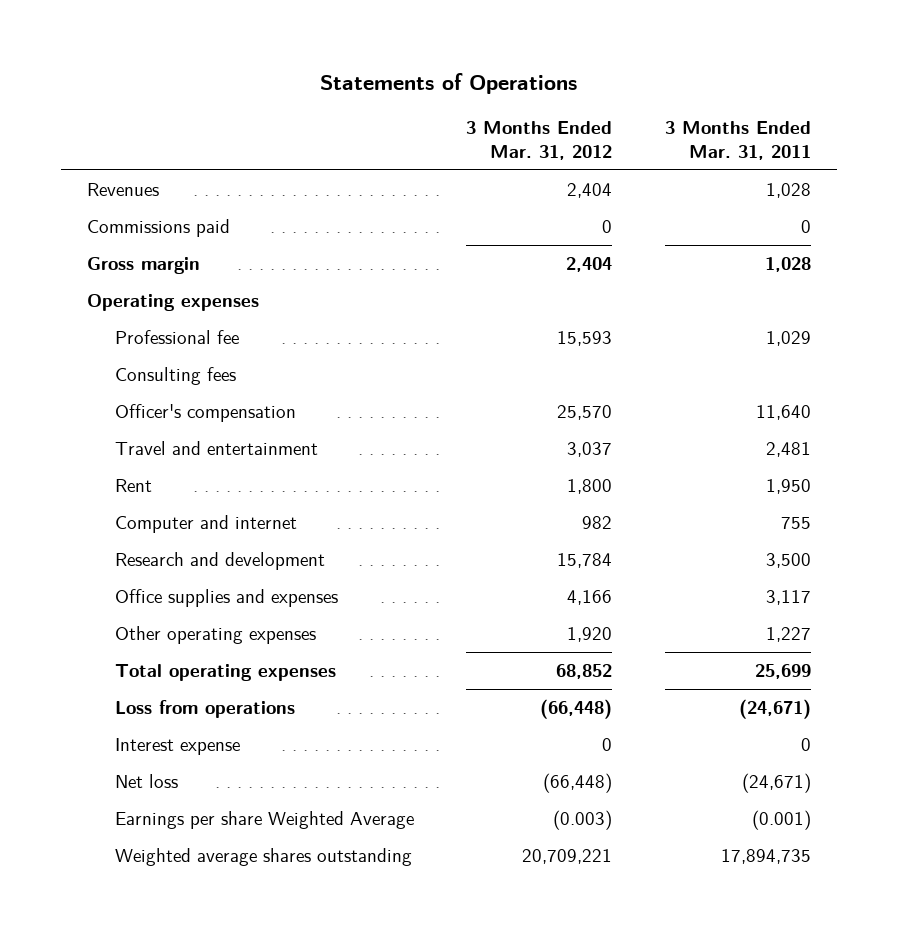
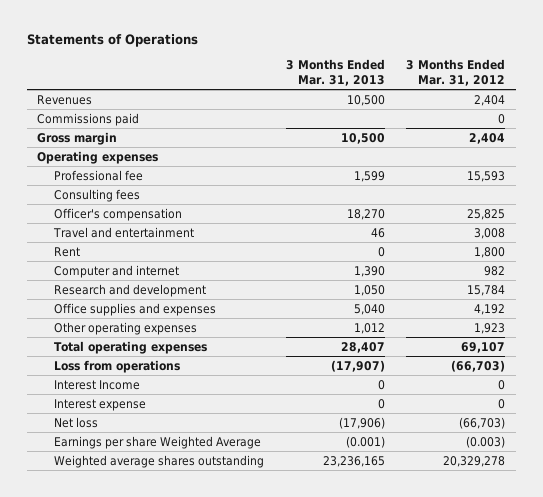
[664,121,811,160] 3 Months Ended Mar. 31, 2011 -> none
none -> [285,59,385,86] 3 Months Ended Mar. 31, 2013
[557,405,613,421] 25,570 -> [467,208,506,220] 25,825
[567,442,613,458] 3,037 -> [474,227,506,239] 3,008
[567,590,613,606] 4,166 -> [474,303,506,315] 4,192
[567,627,613,643] 1,920 -> [474,322,506,334] 1,923
[556,664,613,680] 68,852 -> [461,341,506,353] 69,107
[540,699,613,720] (66,448) -> [451,359,506,372] (66,703)
none -> [53,379,140,390] Interest Income
[543,773,613,794] (66,448) -> [459,416,506,429] (66,703)
[522,849,613,865] 20,709,221 -> [443,455,506,467] 20,329,278

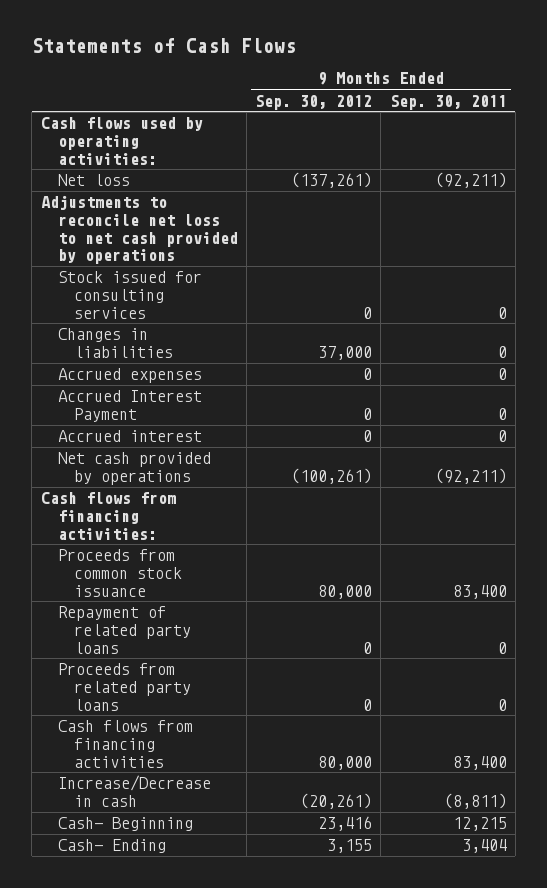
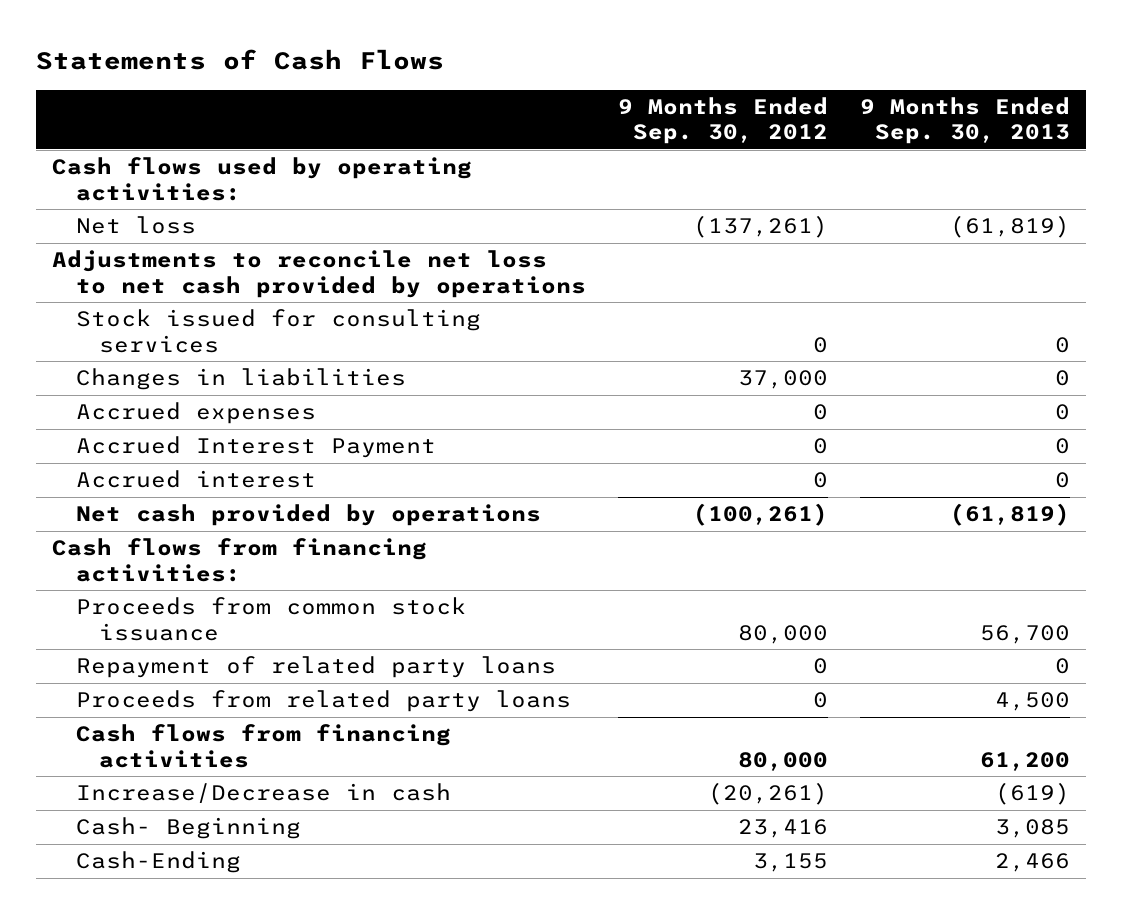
[389,94,507,110] Sep. 30, 2011 -> none
none -> [859,97,1070,145] 9 Months Ended Sep. 30, 2013
[57,839,166,854] Cash- Ending -> [75,851,241,874] Cash-Ending

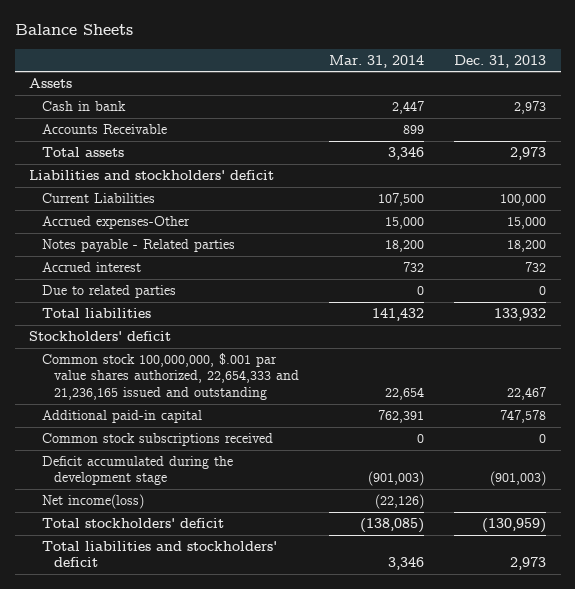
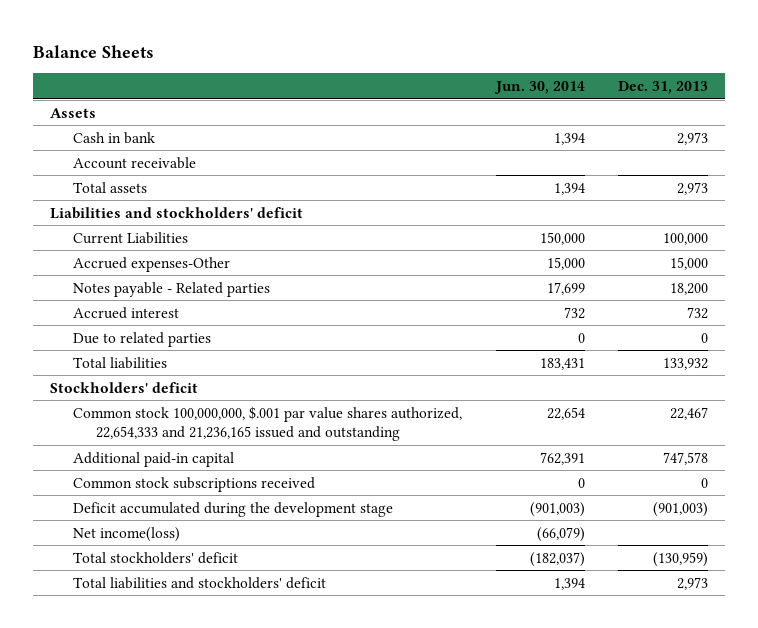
[329,54,425,68] Mar. 31, 2014 -> none
none -> [493,80,585,94] Jun. 30, 2014
[41,123,167,134] Accounts Receivable -> [72,156,196,169] Account receivable

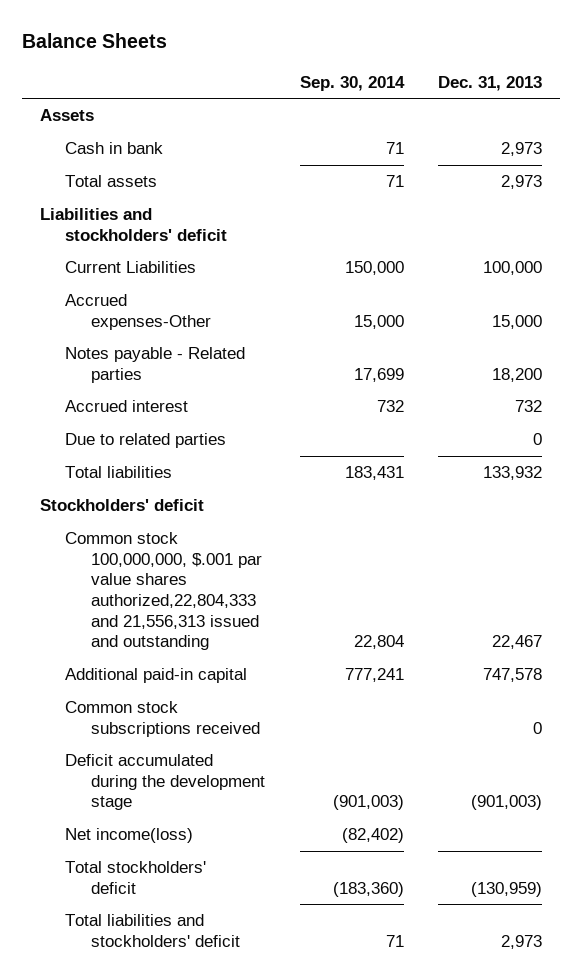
[493,80,585,94] Jun. 30, 2014 -> none
none -> [299,75,405,91] Sep. 30, 2014
[72,156,196,169] Account receivable -> none
[72,405,462,442] Common stock 100,000,000, $.001 par value shares authorized, 22,654,333 and 21,236,165 issued and outstanding -> [65,532,263,651] Common stock 100,000,000, $.001 par value shares authorized,22,804,333 and 21,556,313 issued and outstanding

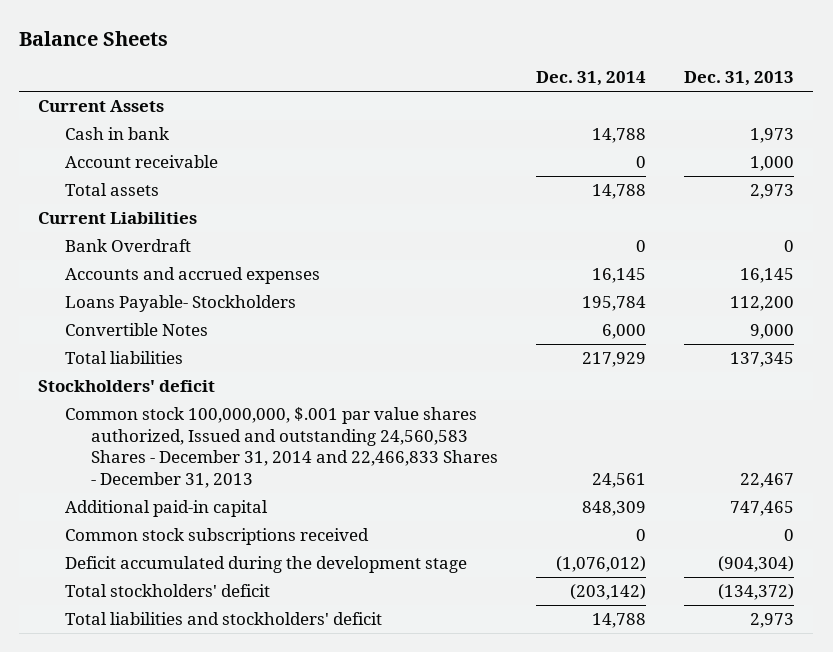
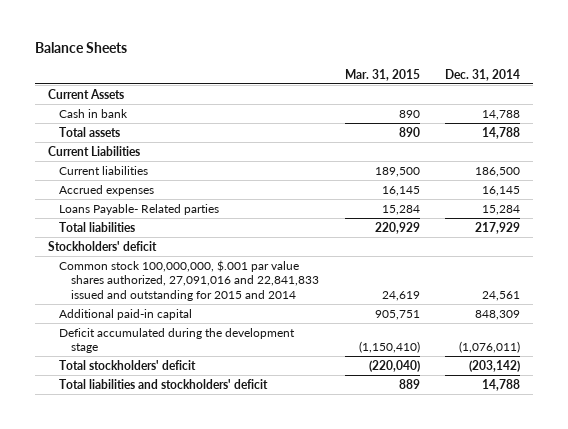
[684,71,795,87] Dec. 31, 2013 -> none
none -> [344,68,420,81] Mar. 31, 2015
[64,155,218,169] Account receivable -> none
[64,239,191,253] Bank Overdraft -> none
[64,323,208,337] Convertible Notes -> none
none -> [59,165,149,175] Current liabilities
[64,267,320,285] Accounts and accrued expenses -> [59,184,155,196] Accrued expenses
[64,295,296,313] Loans Payable- Stockholders -> [59,203,220,215] Loans Payable- Related parties
[582,296,647,312] 195,784 -> [482,204,521,215] 15,284
[64,407,499,489] Common stock 100,000,000, $.001 par value shares authorized, Issued and outstanding 24,560,583 Shares - December 31, 2014 and 22,466,833 Shares - December 31, 2013 -> [59,259,319,301] Common stock 100,000,000, $.001 par value shares authorized, 27,091,016 and 22,841,833 issued and outstanding for 2015 and 2014
[64,528,369,546] Common stock subscriptions received -> none
[556,556,647,573] (1,076,012) -> [459,341,521,354] (1,076,011)

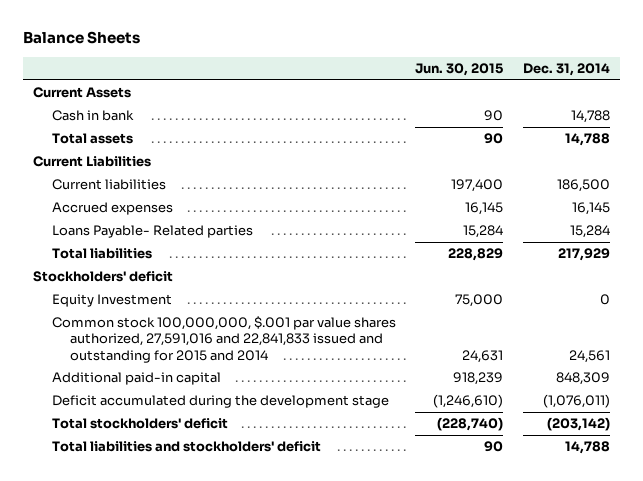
[344,68,420,81] Mar. 31, 2015 -> none
none -> [415,62,504,76] Jun. 30, 2015
none -> [51,294,172,308] Equity Investment
[59,259,319,301] Common stock 100,000,000, $.001 par value shares authorized, 27,091,016 and 22,841,833 issued and outstanding for 2015 and 2014 -> [51,316,396,363] Common stock 100,000,000, $.001 par value shares authorized, 27,591,016 and 22,841,833 issued and outstanding for 2015 and 2014

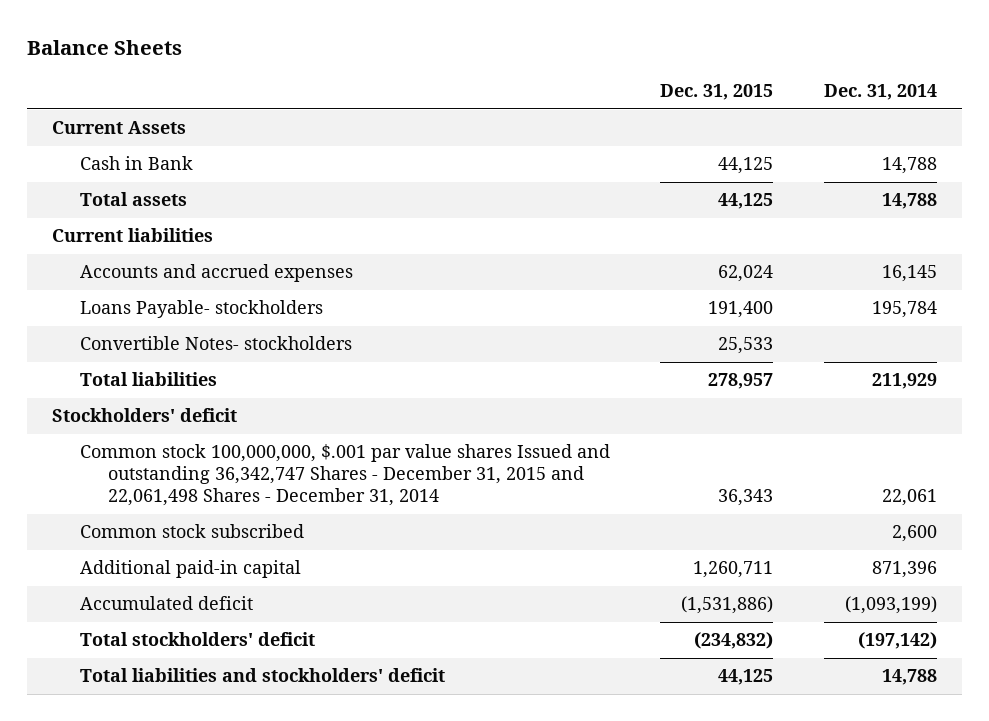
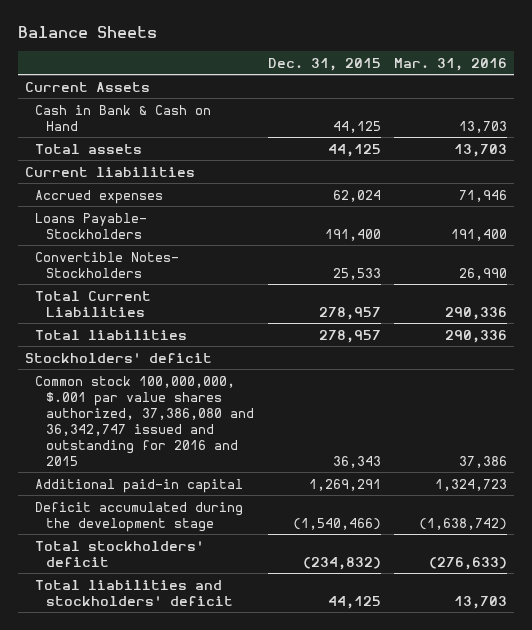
[823,84,937,101] Dec. 31, 2014 -> none
none -> [394,57,508,71] Mar. 31, 2016
[80,156,194,171] Cash in Bank -> [35,104,212,131] Cash in Bank & Cash on Hand
[80,264,354,283] Accounts and accrued expenses -> [35,189,164,204] Accrued expenses
[80,300,324,319] Loans Payable- stockholders -> [35,212,148,239] Loans Payable- Stockholders
[80,336,353,351] Convertible Notes- stockholders -> [35,251,180,278] Convertible Notes- Stockholders
none -> [35,290,152,317] Total Current Liabilities
[80,524,305,539] Common stock subscribed -> none
[80,444,611,507] Common stock 100,000,000, $.001 par value shares Issued and outstanding 36,342,747 Shares - December 31, 2015 and 22,061,498 Shares - December 31, 2014 -> [35,375,255,466] Common stock 100,000,000, $.001 par value shares authorized, 37,386,080 and 36,342,747 issued and outstanding for 2016 and 2015
[693,561,774,579] 1,260,711 -> [308,478,381,491] 1,269,291
[80,596,254,611] Accumulated deficit -> [35,501,244,532] Deficit accumulated during the development stage
[681,596,774,615] (1,531,886) -> [292,517,381,530] (1,540,466)

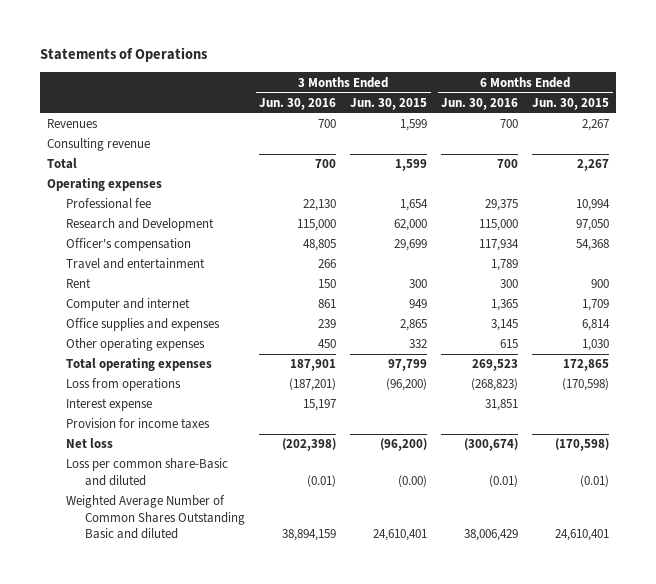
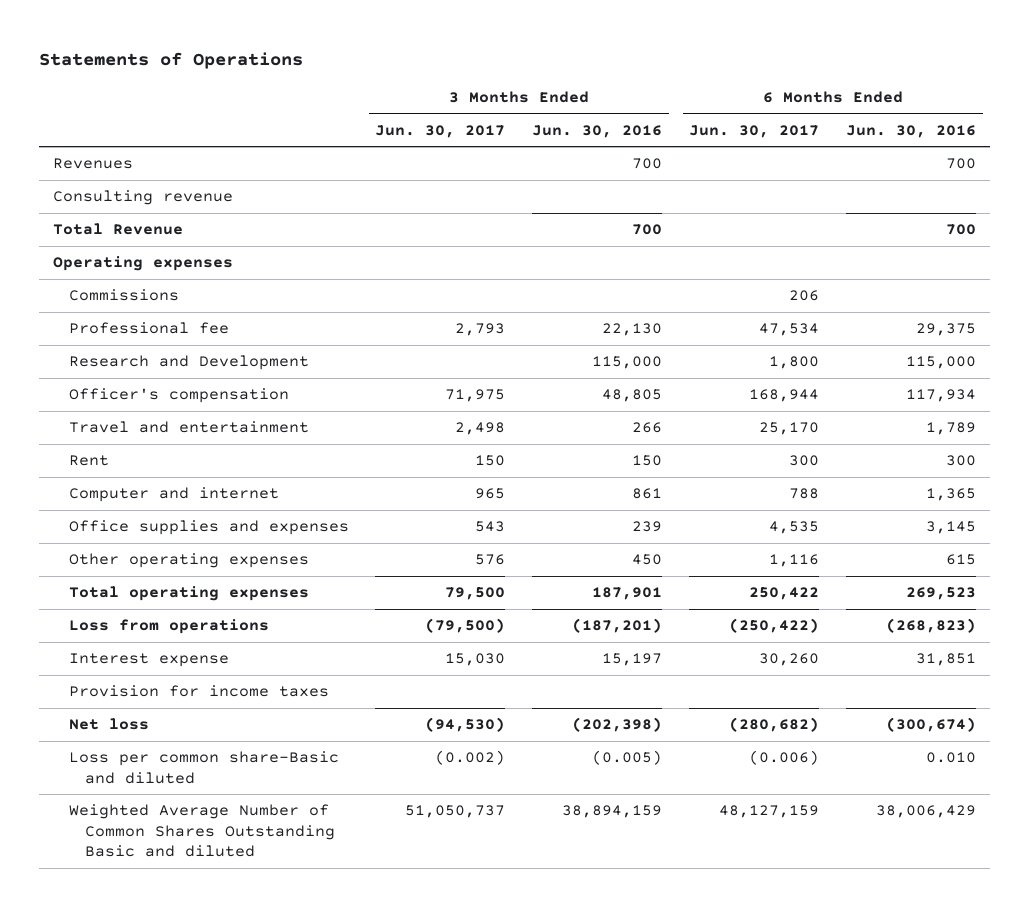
[350,97,428,110] Jun. 30, 2015 -> none
[532,97,610,110] Jun. 30, 2015 -> none
none -> [375,124,506,138] Jun. 30, 2017
none -> [689,124,820,138] Jun. 30, 2017
[46,158,77,170] Total -> [52,223,183,236] Total Revenue
none -> [68,289,179,302] Commissions
[307,474,337,487] (0.01) -> [592,750,663,766] (0.005)
[489,474,519,487] (0.01) -> [926,752,977,764] 0.010

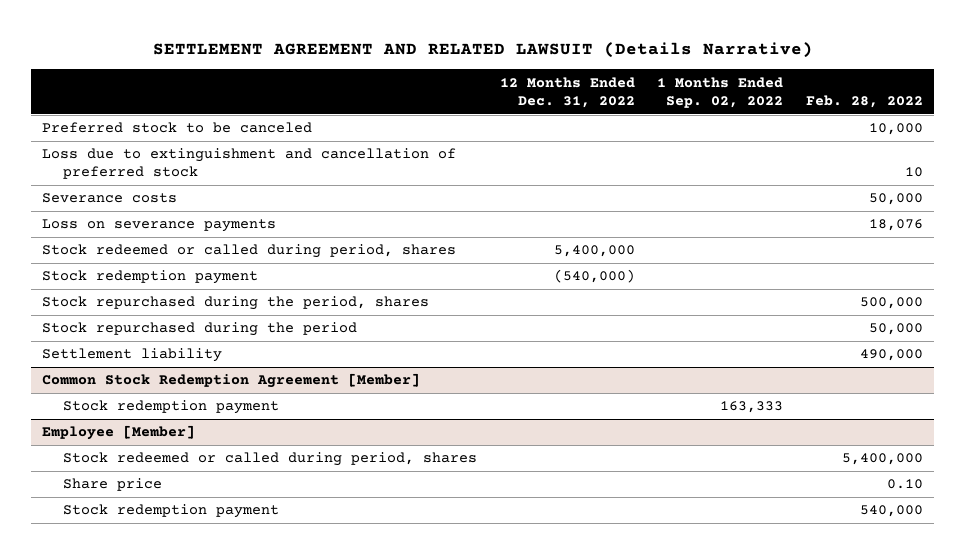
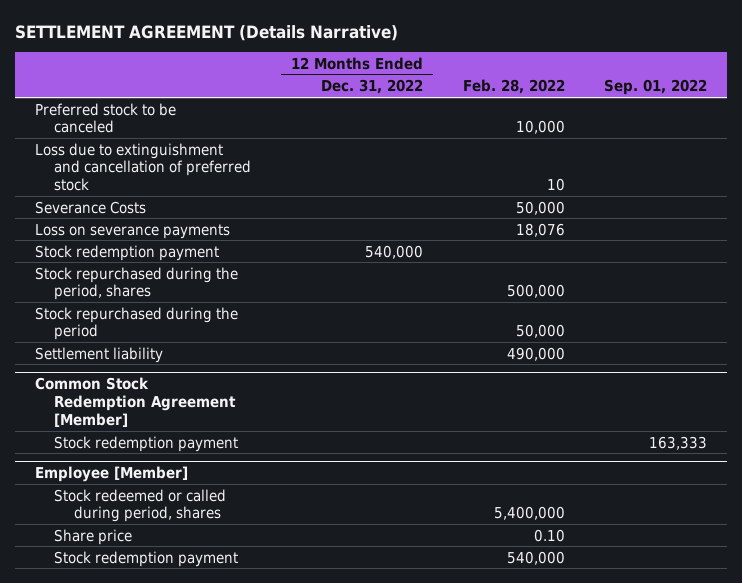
[152,42,813,59] SETTLEMENT AGREEMENT AND RELATED LAWSUIT (Details Narrative) -> [15,24,399,41] SETTLEMENT AGREEMENT (Details Narrative)
[657,76,784,108] 1 Months Ended Sep. 02, 2022 -> none
none -> [604,79,708,96] Sep. 01, 2022
[42,193,178,204] Severance costs -> [34,200,146,214] Severance Costs
[42,244,457,259] Stock redeemed or called during period, shares -> none
[553,269,635,284] (540,000) -> [365,244,424,259] 540,000

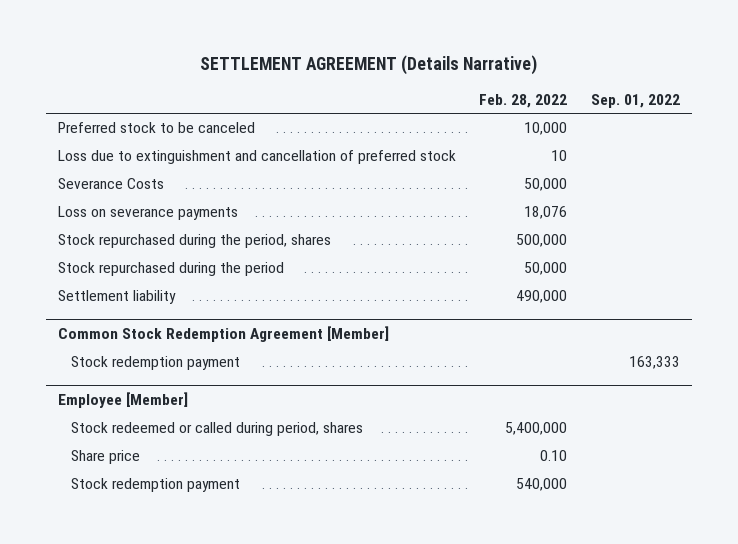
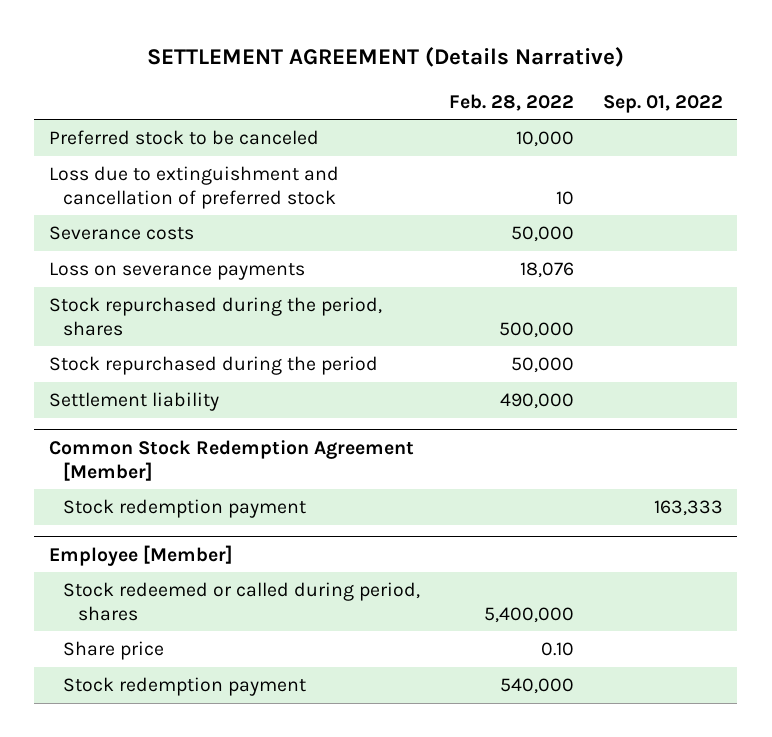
[57,178,164,190] Severance Costs -> [48,225,194,240] Severance costs

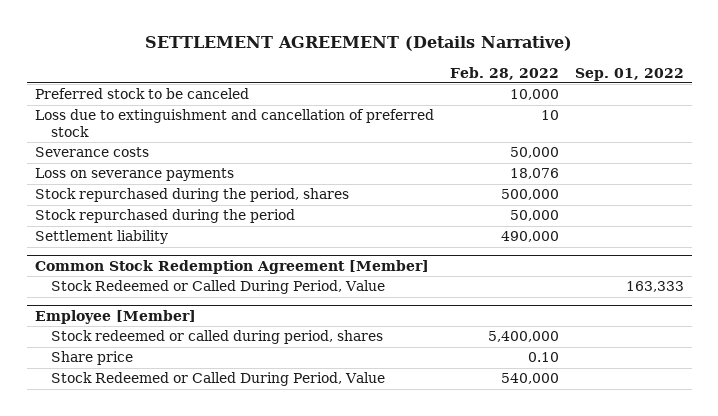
[63,498,307,518] Stock redemption payment -> [51,280,386,295] Stock Redeemed or Called During Period, Value
[63,676,307,696] Stock redemption payment -> [51,372,386,387] Stock Redeemed or Called During Period, Value

